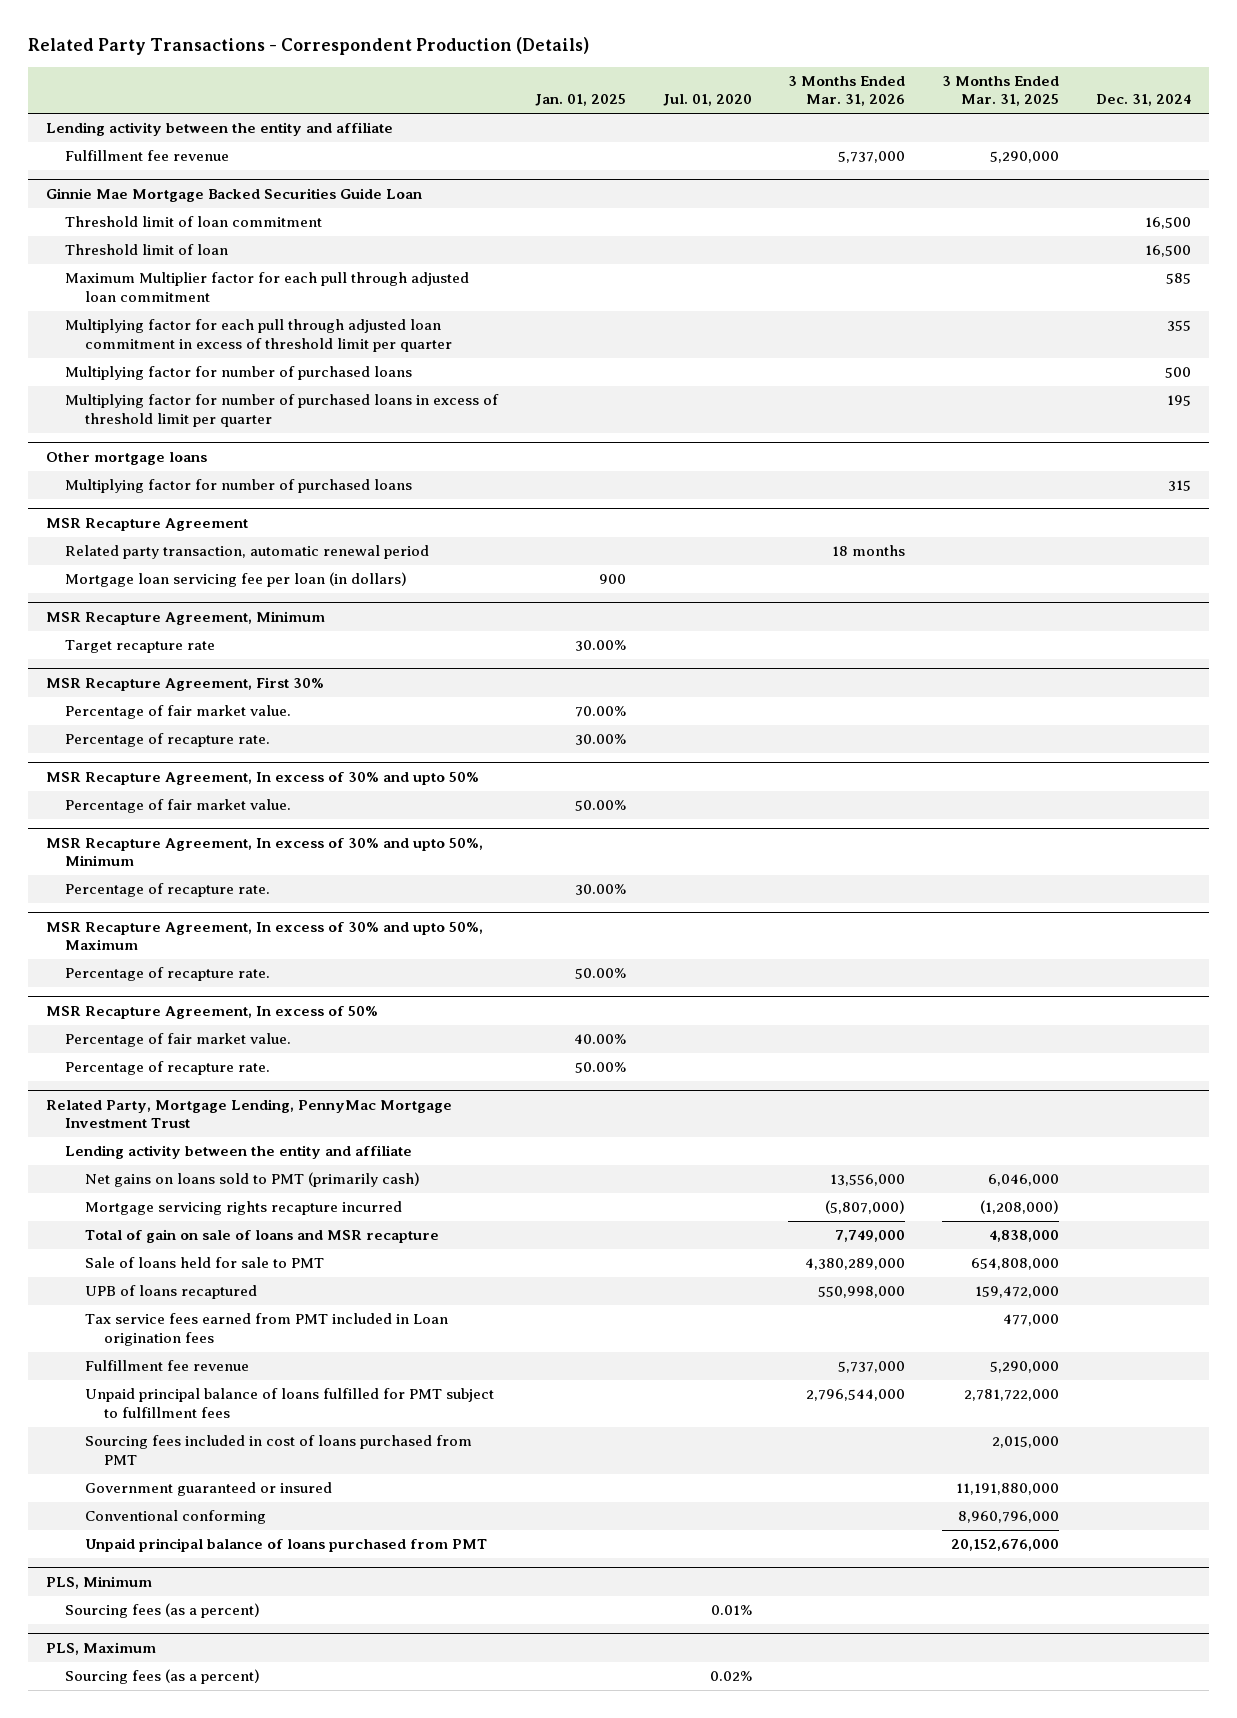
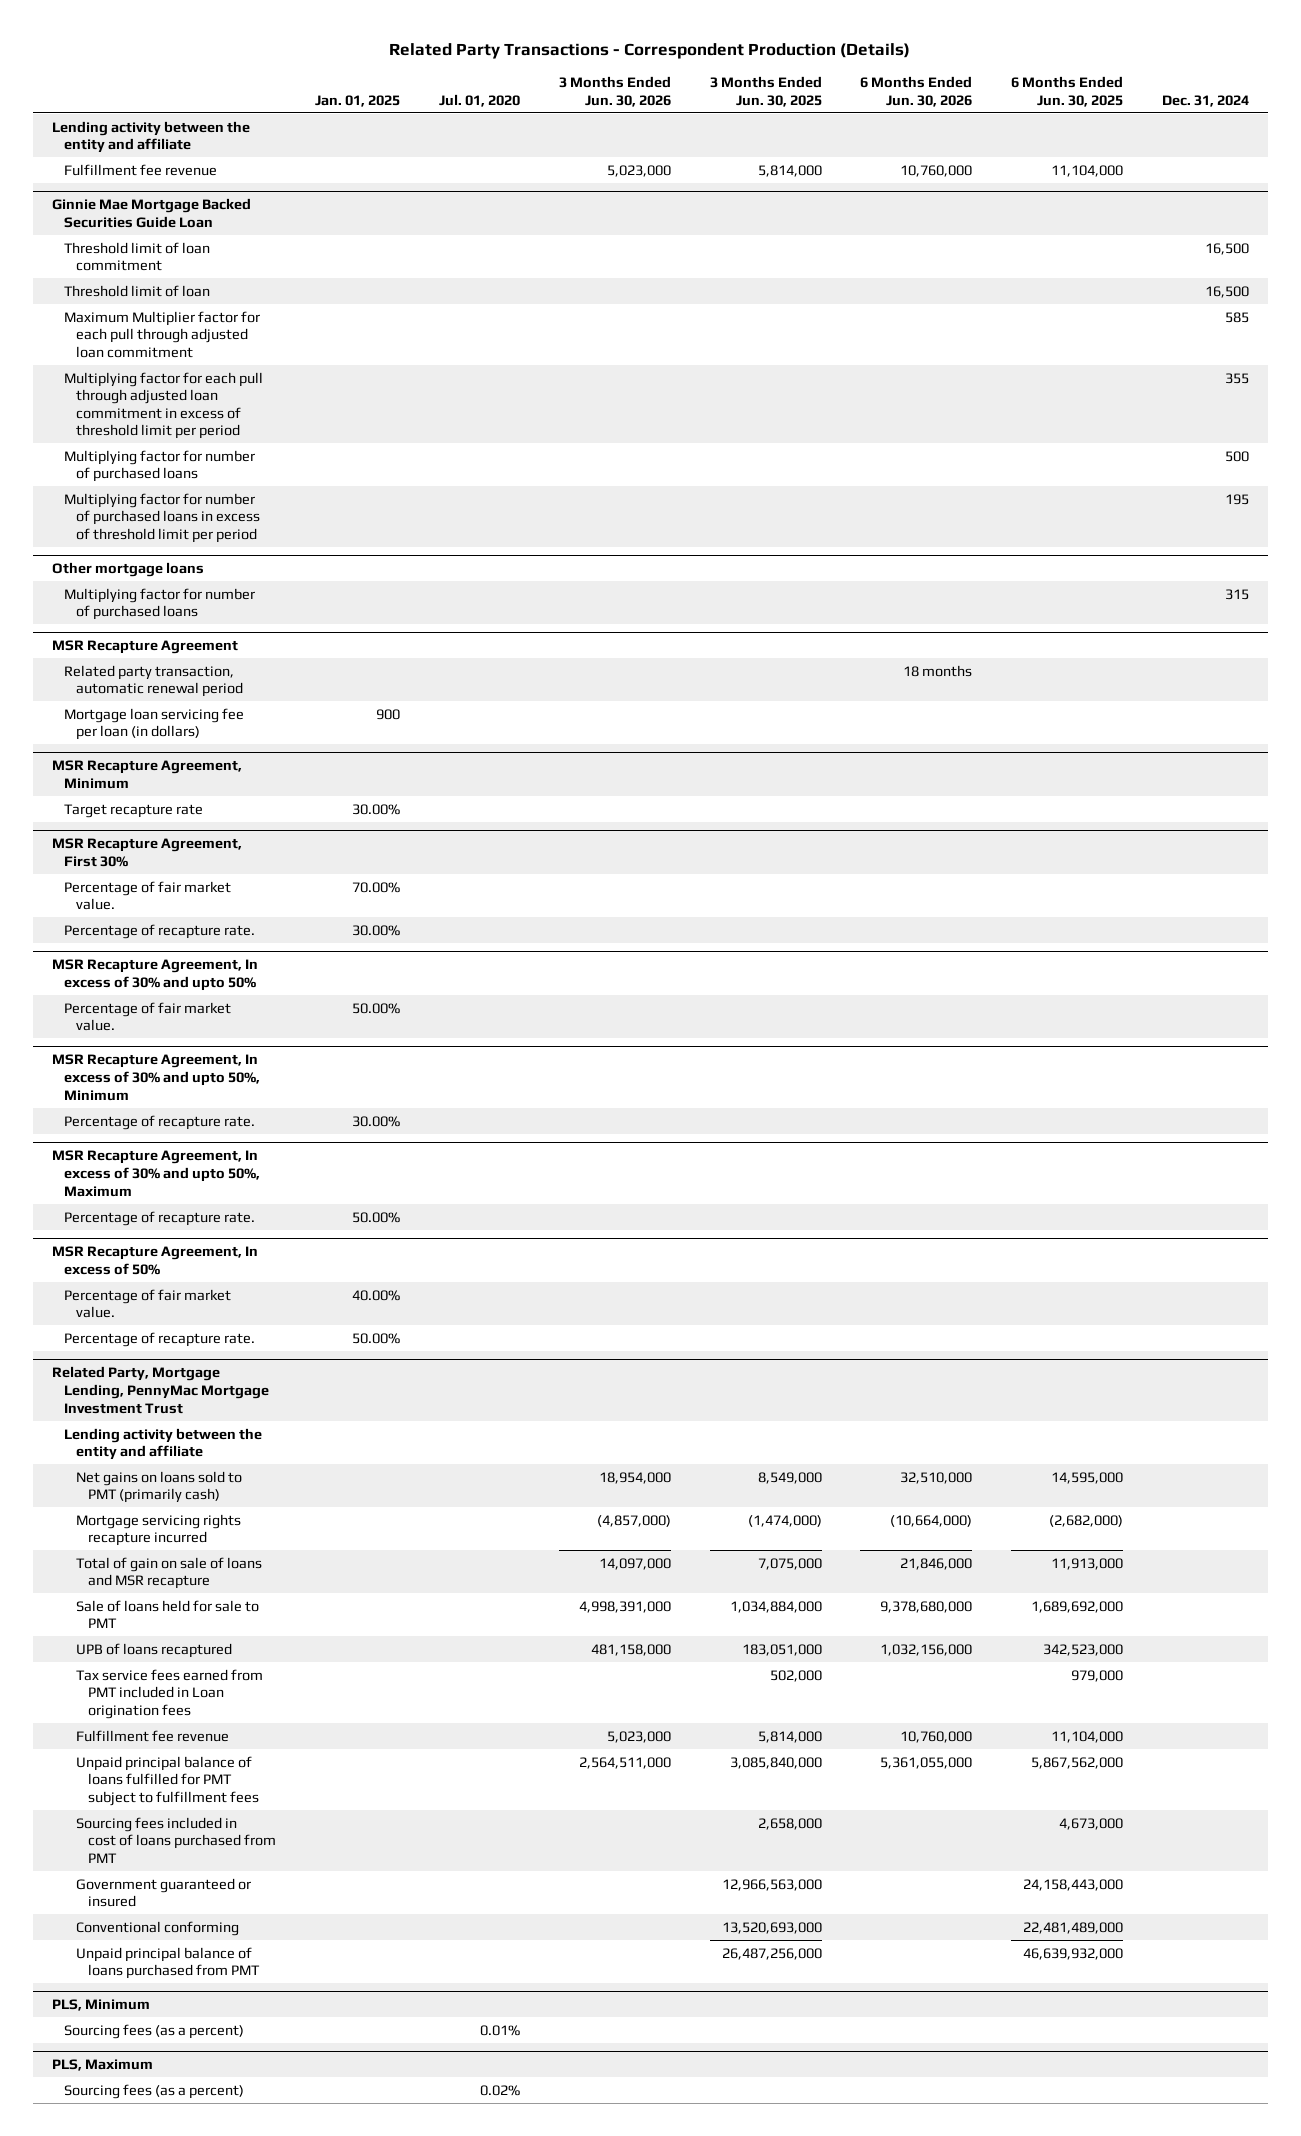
[788,76,906,107] 3 Months Ended Mar. 31, 2026 -> none
[941,76,1059,107] 3 Months Ended Mar. 31, 2025 -> none
none -> [558,76,671,107] 3 Months Ended Jun. 30, 2026
none -> [709,76,822,107] 3 Months Ended Jun. 30, 2025
none -> [860,76,973,107] 6 Months Ended Jun. 30, 2026
none -> [1011,76,1124,107] 6 Months Ended Jun. 30, 2025
[65,319,452,352] Multiplying factor for each pull through adjusted loan commitment in excess of threshold limit per quarter -> [64,371,264,440] Multiplying factor for each pull through adjusted loan commitment in excess of threshold limit per period
[65,394,500,427] Multiplying factor for number of purchased loans in excess of threshold limit per quarter -> [64,492,261,543] Multiplying factor for number of purchased loans in excess of threshold limit per period

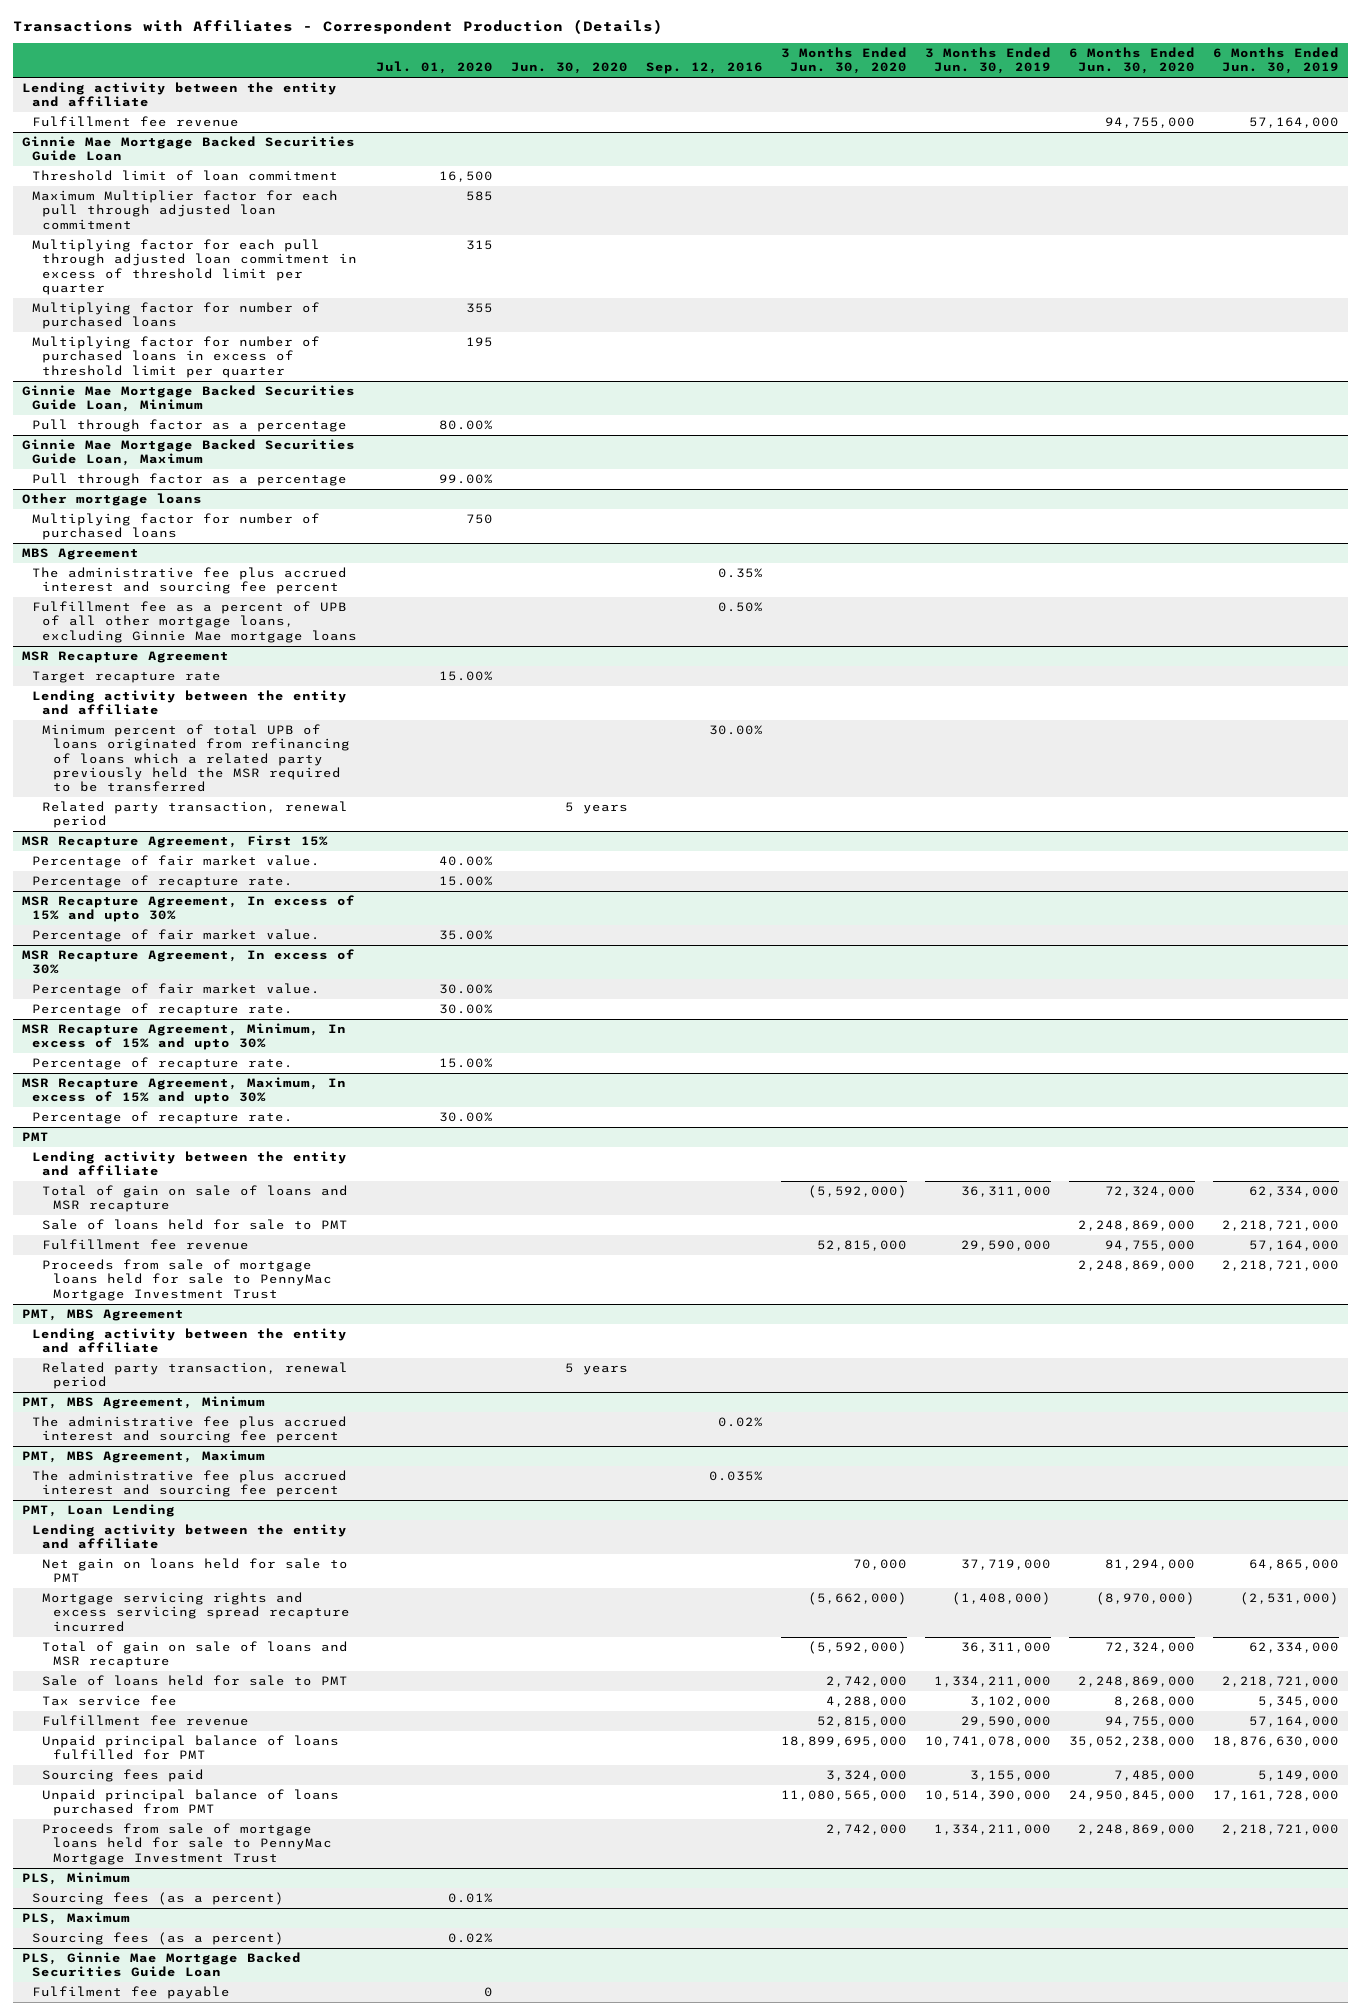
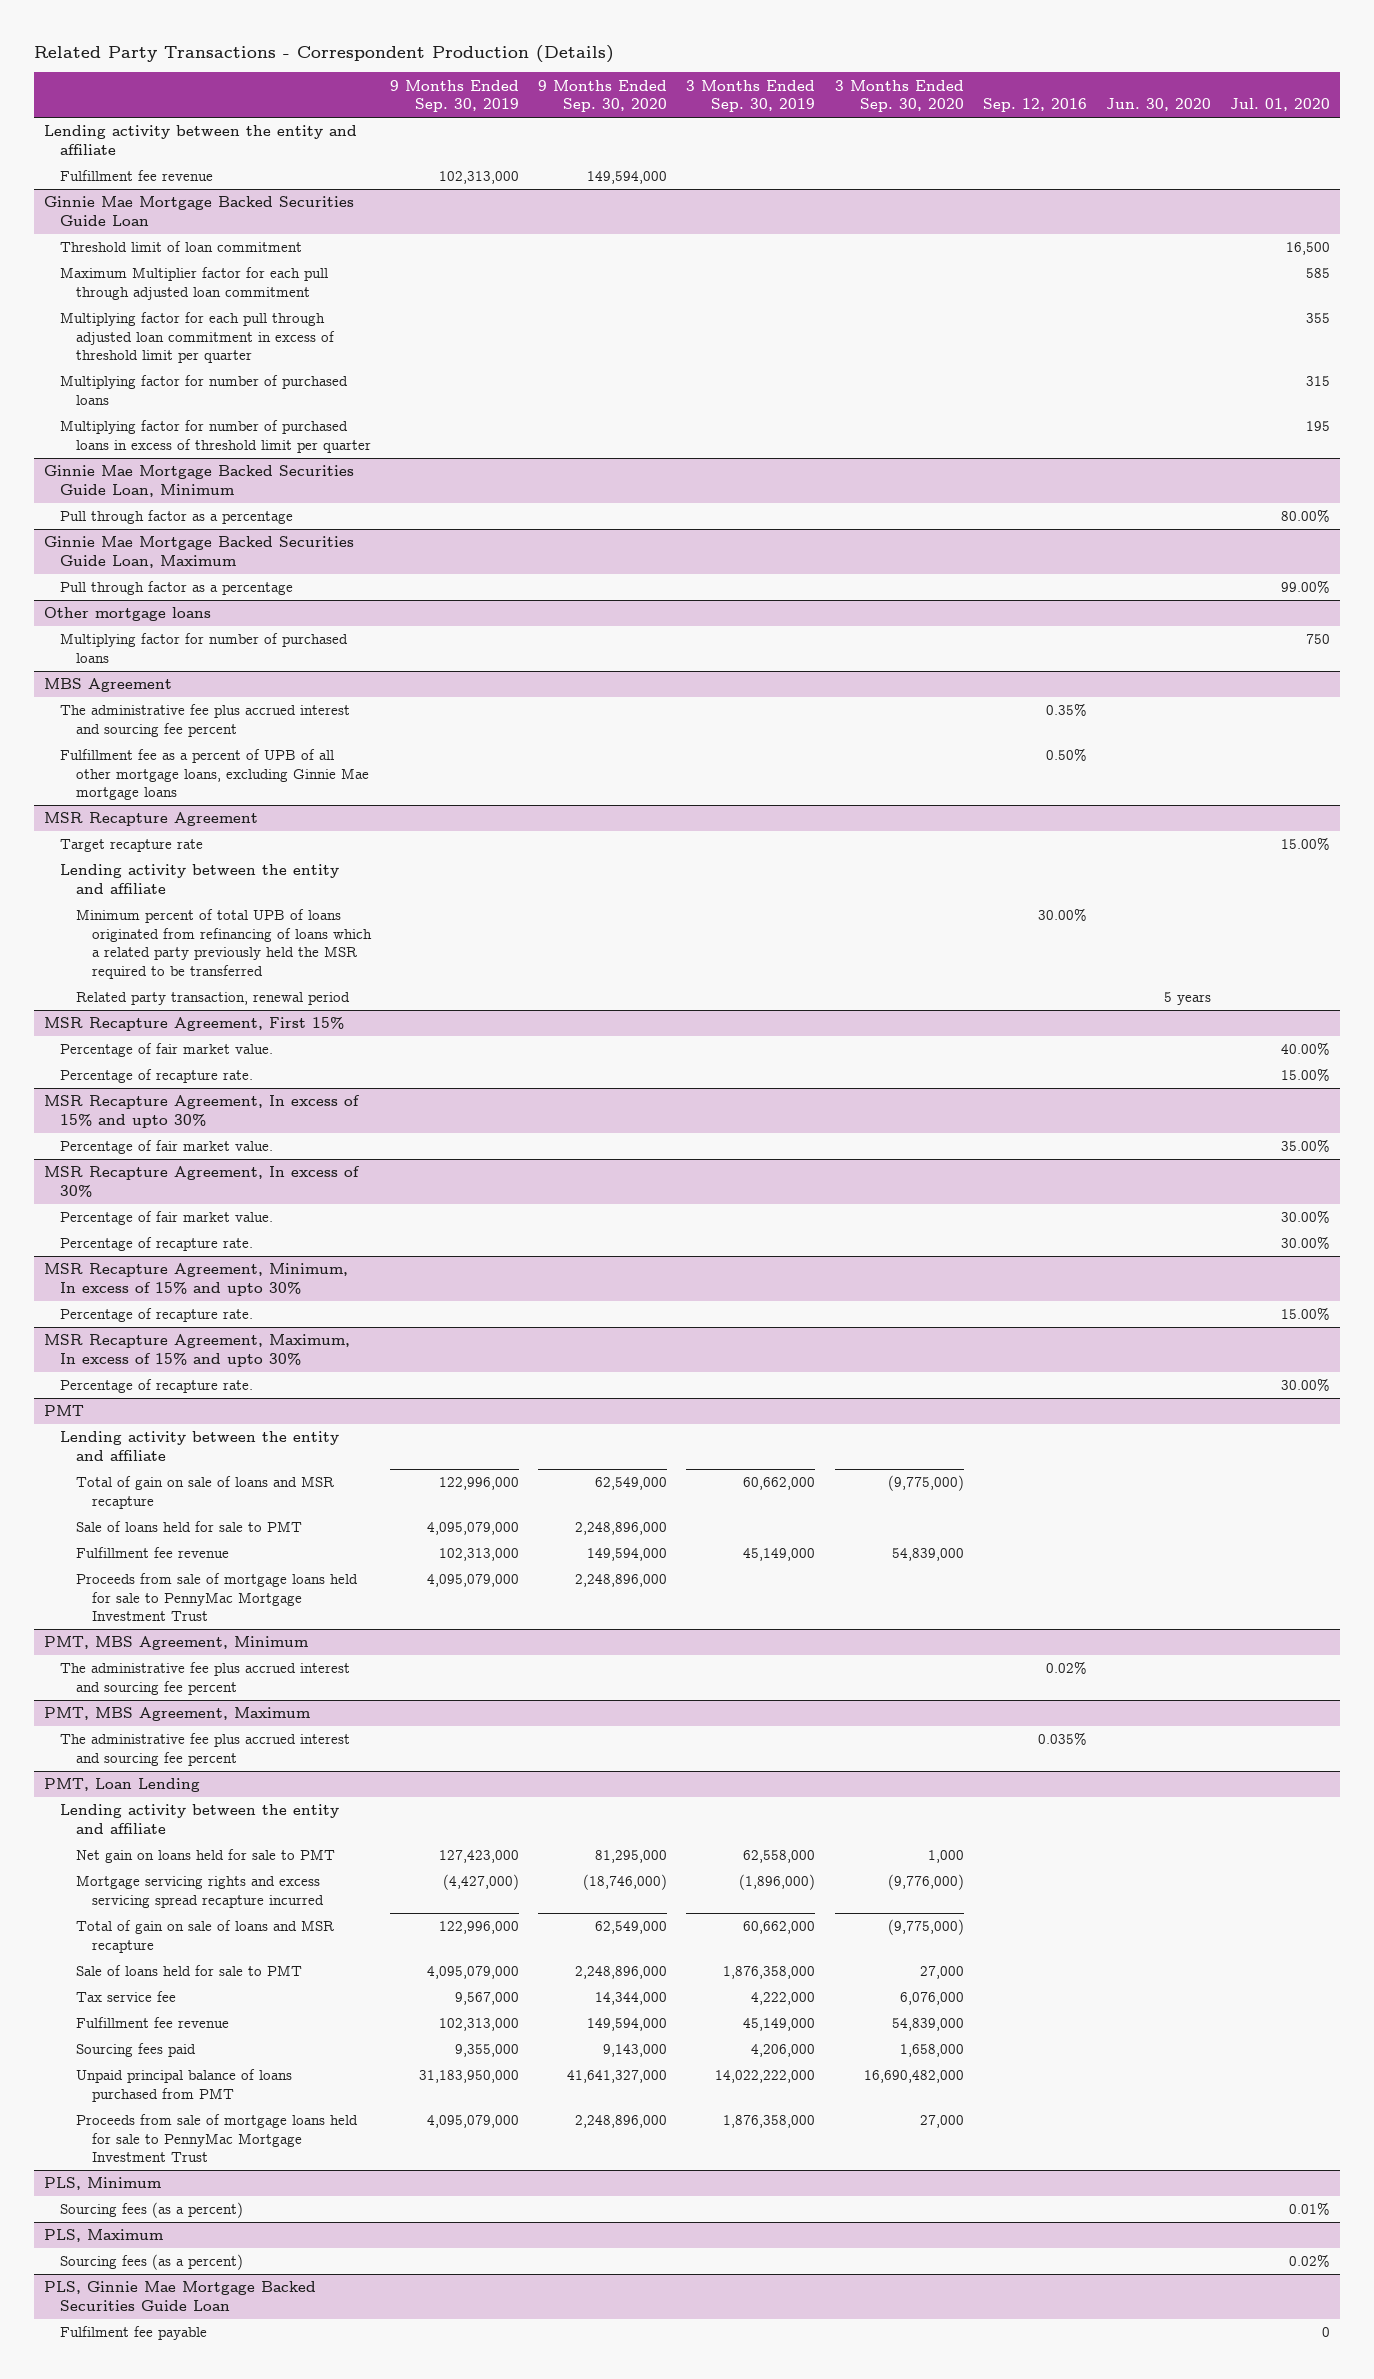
[12,18,663,34] Transactions with Affiliates - Correspondent Production (Details) -> [34,44,615,63] Related Party Transactions - Correspondent Production (Details)
[780,46,907,75] 3 Months Ended Jun. 30, 2020 -> none
[925,46,1052,75] 3 Months Ended Jun. 30, 2019 -> none
[1069,46,1196,75] 6 Months Ended Jun. 30, 2020 -> none
[1213,46,1340,75] 6 Months Ended Jun. 30, 2019 -> none
none -> [389,79,519,113] 9 Months Ended Sep. 30, 2019
none -> [538,79,668,113] 9 Months Ended Sep. 30, 2020
none -> [686,79,816,113] 3 Months Ended Sep. 30, 2019
none -> [834,79,964,113] 3 Months Ended Sep. 30, 2020
[465,240,493,251] 315 -> [1306,313,1331,324] 355
[465,303,493,314] 355 -> [1306,376,1331,387] 315
[21,1309,184,1322] PMT, MBS Agreement -> none
[32,1328,348,1354] Lending activity between the entity and affiliate -> none
[42,1362,349,1390] Related party transaction, renewal period -> none
[42,1735,340,1761] Unpaid principal balance of loans fulfilled for PMT -> none

